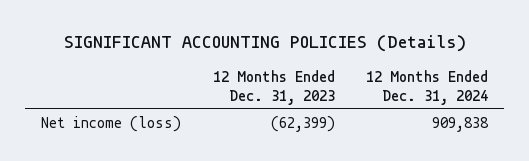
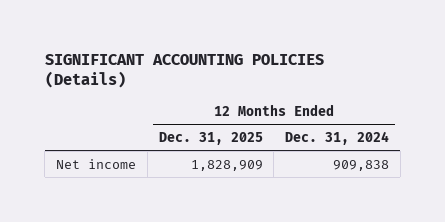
[212,69,335,105] 12 Months Ended Dec. 31, 2023 -> none
none -> [158,131,263,145] Dec. 31, 2025
[40,116,181,133] Net income (loss) -> [56,158,137,169] Net income

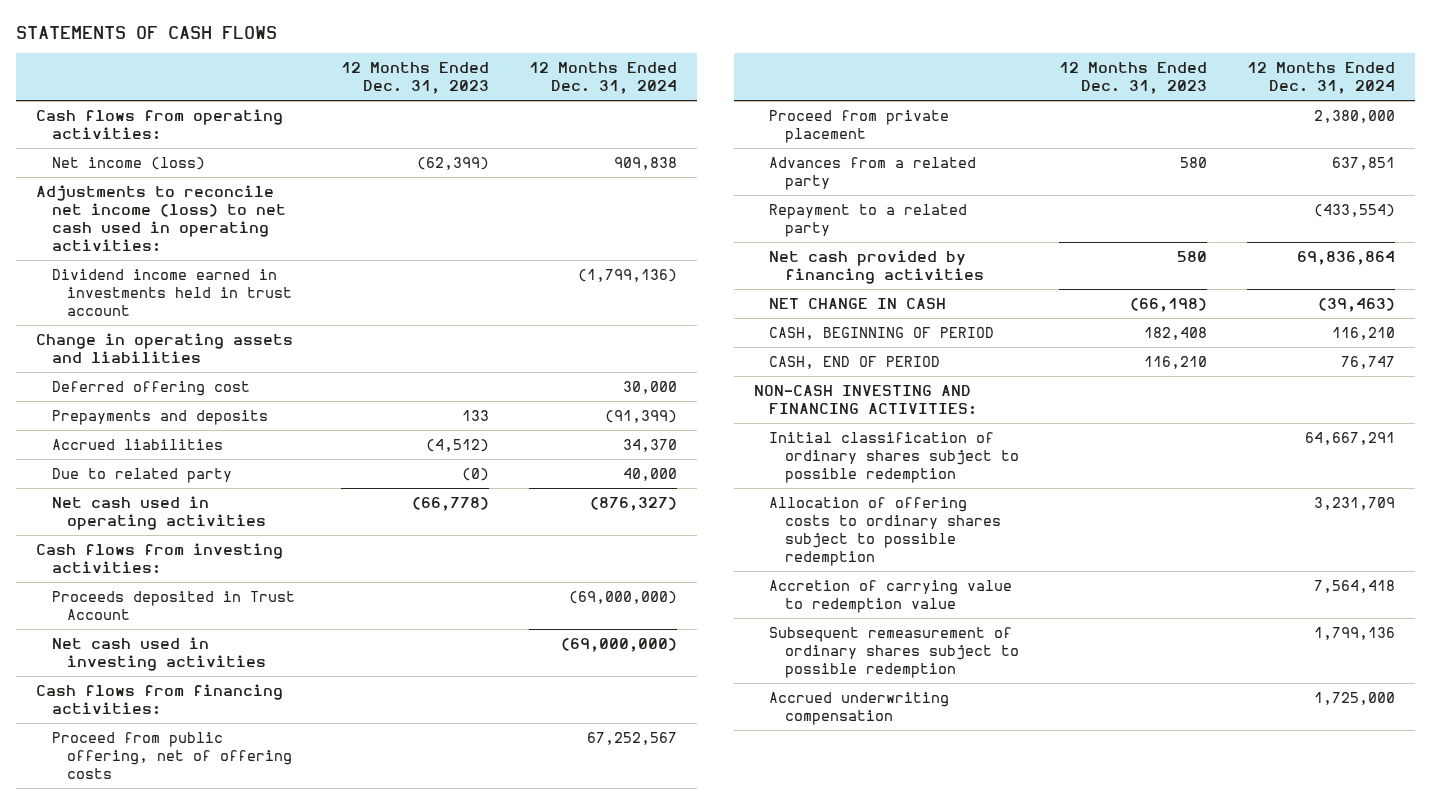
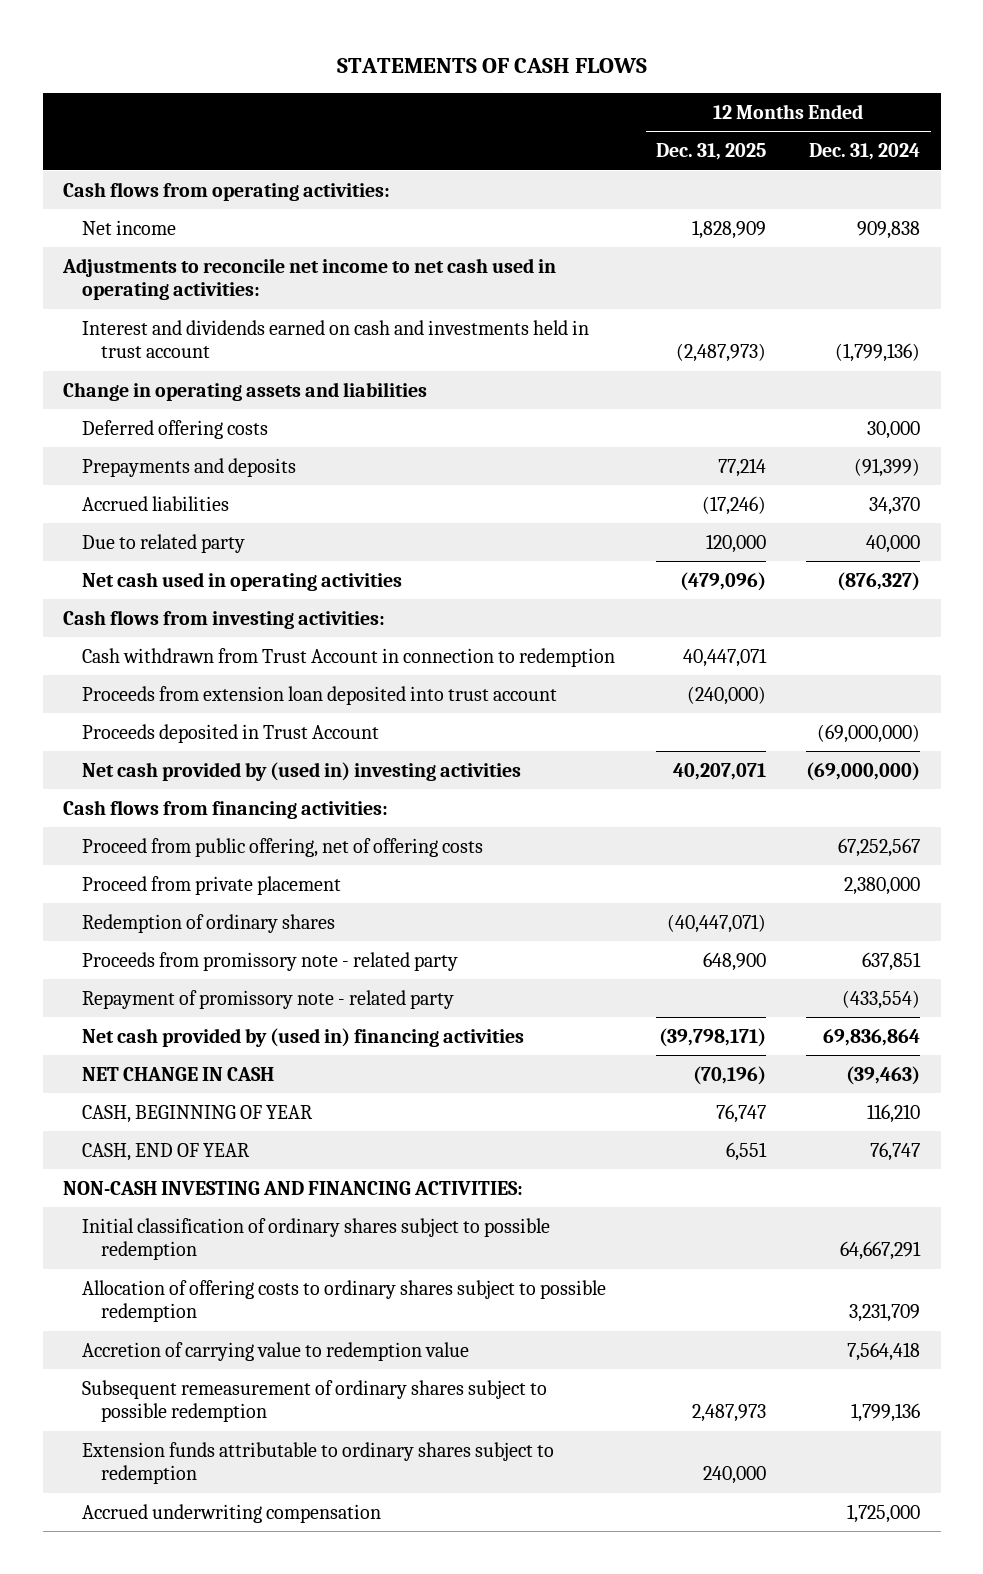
[341,62,490,95] 12 Months Ended Dec. 31, 2023 -> none
none -> [655,143,766,161] Dec. 31, 2025
[51,156,205,170] Net income (loss) -> [81,219,176,235] Net income
[36,184,286,252] Adjustments to reconcile net income (loss) to net cash used in operating activities: -> [61,257,556,301] Adjustments to reconcile net income to net cash used in operating activities:
[51,268,293,316] Dividend income earned in investments held in trust account -> [81,319,589,359] Interest and dividends earned on cash and investments held in trust account
[51,380,250,396] Deferred offering cost -> [81,419,268,439] Deferred offering costs
none -> [81,647,615,667] Cash withdrawn from Trust Account in connection to redemption
none -> [81,685,557,705] Proceeds from extension loan deposited into trust account
[51,636,267,671] Net cash used in investing activities -> [81,761,521,781] Net cash provided by (used in) investing activities
none -> [81,913,335,933] Redemption of ordinary shares
[769,156,977,190] Advances from a related party -> [81,951,458,971] Proceeds from promissory note - related party
[769,203,968,237] Repayment to a related party -> [81,989,454,1009] Repayment of promissory note - related party
[769,249,984,284] Net cash provided by financing activities -> [81,1027,524,1047] Net cash provided by (used in) financing activities
[769,326,995,340] CASH, BEGINNING OF PERIOD -> [81,1104,313,1123] CASH, BEGINNING OF YEAR
[769,355,941,369] CASH, END OF PERIOD -> [81,1142,250,1161] CASH, END OF YEAR
none -> [81,1441,554,1485] Extension funds attributable to ordinary shares subject to redemption

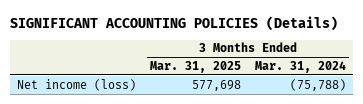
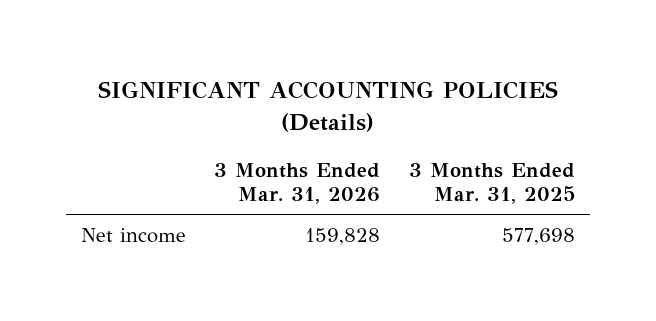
[254,60,346,73] Mar. 31, 2024 -> none
none -> [214,163,381,205] 3 Months Ended Mar. 31, 2026
[17,78,137,91] Net income (loss) -> [80,228,186,244] Net income

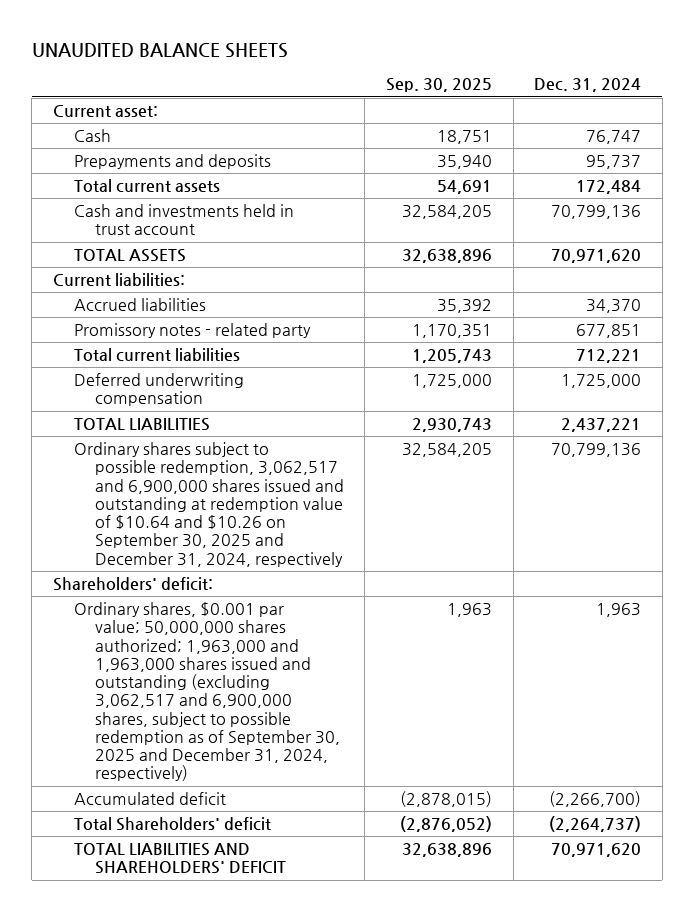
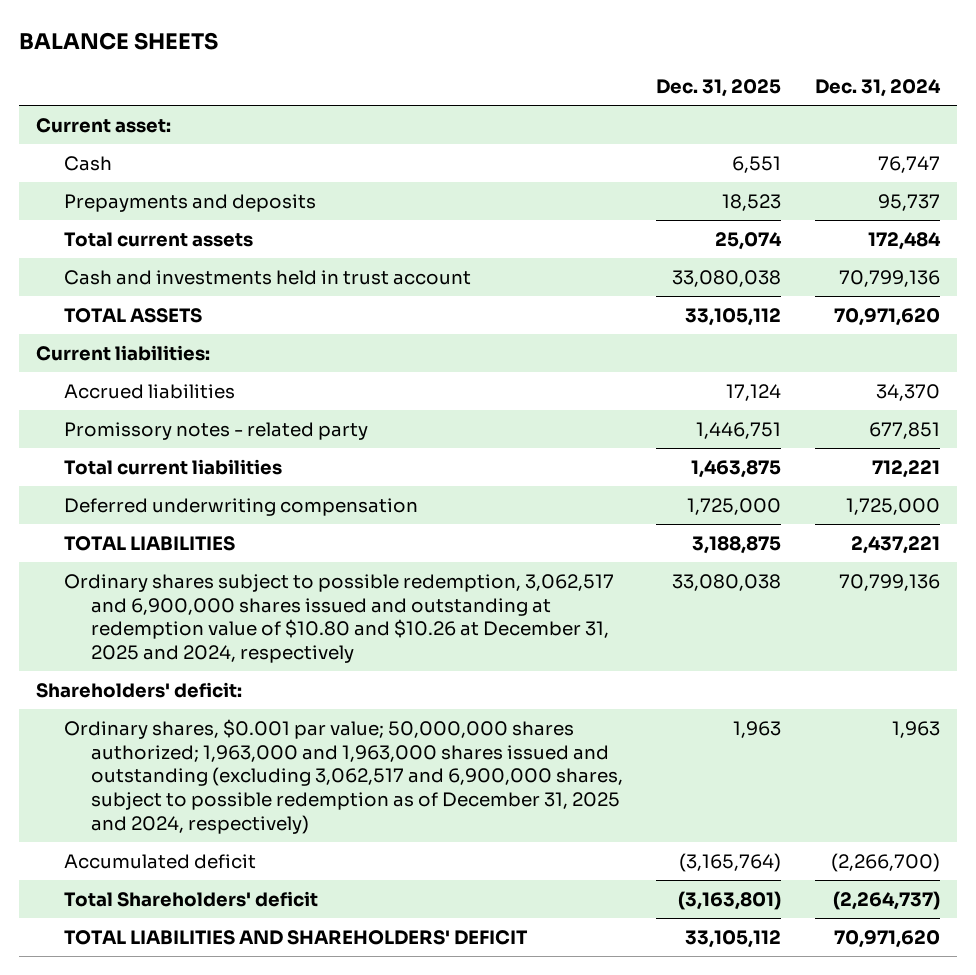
[31,42,288,58] UNAUDITED BALANCE SHEETS -> [19,31,219,50] BALANCE SHEETS
[386,78,493,93] Sep. 30, 2025 -> none
none -> [656,79,782,98] Dec. 31, 2025
[73,442,344,567] Ordinary shares subject to possible redemption, 3,062,517 and 6,900,000 shares issued and outstanding at redemption value of $10.64 and $10.26 on September 30, 2025 and December 31, 2024, respectively -> [63,573,614,664] Ordinary shares subject to possible redemption, 3,062,517 and 6,900,000 shares issued and outstanding at redemption value of $10.80 and $10.26 at December 31, 2025 and 2024, respectively
[73,602,340,782] Ordinary shares, $0.001 par value; 50,000,000 shares authorized; 1,963,000 and 1,963,000 shares issued and outstanding (excluding 3,062,517 and 6,900,000 shares, subject to possible redemption as of September 30, 2025 and December 31, 2024, respectively) -> [63,718,623,834] Ordinary shares, $0.001 par value; 50,000,000 shares authorized; 1,963,000 and 1,963,000 shares issued and outstanding (excluding 3,062,517 and 6,900,000 shares, subject to possible redemption as of December 31, 2025 and 2024, respectively)

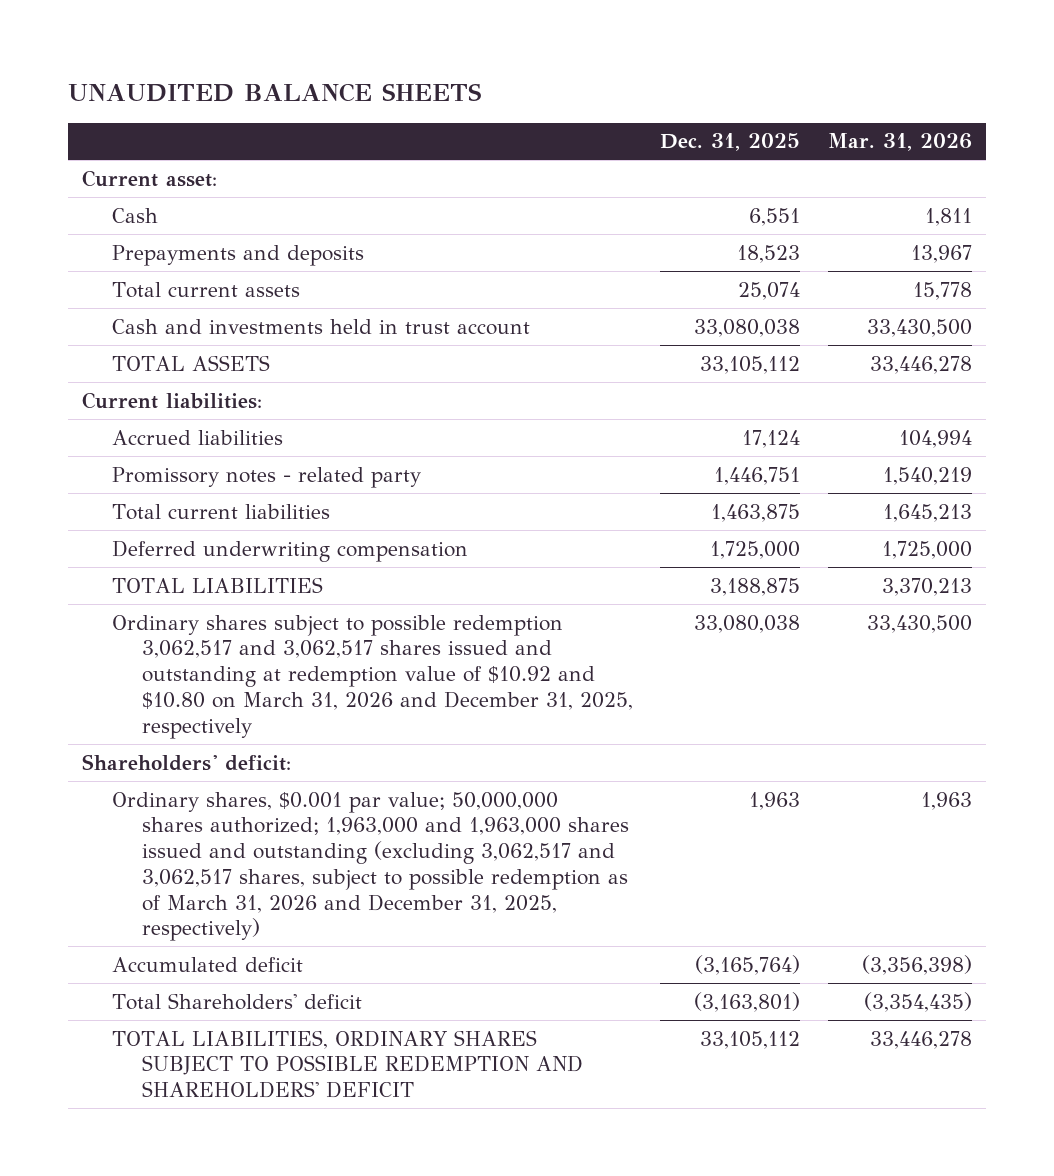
[19,31,219,50] BALANCE SHEETS -> [68,83,482,103] UNAUDITED BALANCE SHEETS
[814,79,941,98] Dec. 31, 2024 -> none
none -> [827,133,972,152] Mar. 31, 2026
[63,573,614,664] Ordinary shares subject to possible redemption, 3,062,517 and 6,900,000 shares issued and outstanding at redemption value of $10.80 and $10.26 at December 31, 2025 and 2024, respectively -> [111,614,633,739] Ordinary shares subject to possible redemption 3,062,517 and 3,062,517 shares issued and outstanding at redemption value of $10.92 and $10.80 on March 31, 2026 and December 31, 2025, respectively
[63,718,623,834] Ordinary shares, $0.001 par value; 50,000,000 shares authorized; 1,963,000 and 1,963,000 shares issued and outstanding (excluding 3,062,517 and 6,900,000 shares, subject to possible redemption as of December 31, 2025 and 2024, respectively) -> [111,791,629,942] Ordinary shares, $0.001 par value; 50,000,000 shares authorized; 1,963,000 and 1,963,000 shares issued and outstanding (excluding 3,062,517 and 3,062,517 shares, subject to possible redemption as of March 31, 2026 and December 31, 2025, respectively)
[63,929,528,945] TOTAL LIABILITIES AND SHAREHOLDERS' DEFICIT -> [111,1029,583,1099] TOTAL LIABILITIES, ORDINARY SHARES SUBJECT TO POSSIBLE REDEMPTION AND SHAREHOLDERS' DEFICIT

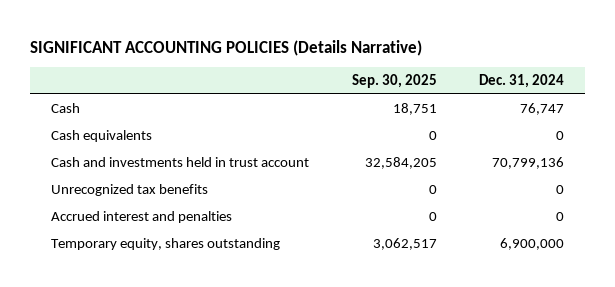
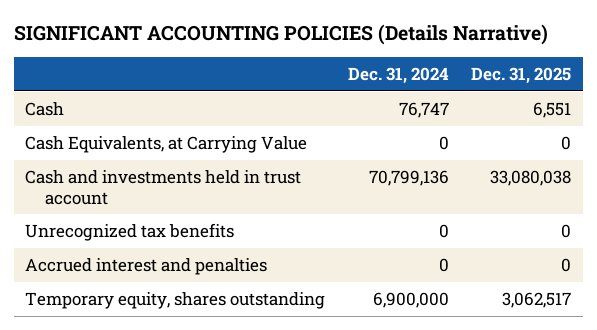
[351,74,437,89] Sep. 30, 2025 -> none
none -> [471,66,572,84] Dec. 31, 2025
[51,130,153,143] Cash equivalents -> [25,136,308,154] Cash Equivalents, at Carrying Value

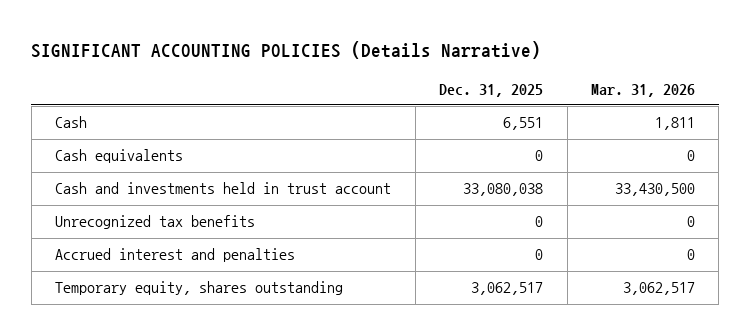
[347,66,449,84] Dec. 31, 2024 -> none
none -> [591,83,696,97] Mar. 31, 2026
[25,136,308,154] Cash Equivalents, at Carrying Value -> [55,149,184,164] Cash equivalents

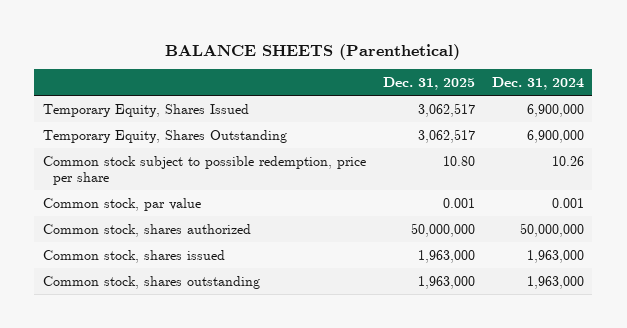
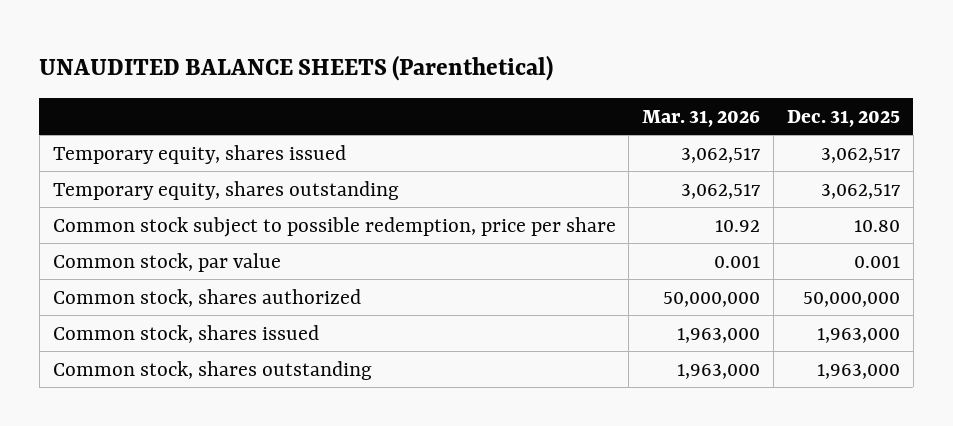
[165,43,461,60] BALANCE SHEETS (Parenthetical) -> [39,55,554,82] UNAUDITED BALANCE SHEETS (Parenthetical)
[491,77,584,91] Dec. 31, 2024 -> none
none -> [642,109,761,127] Mar. 31, 2026
[42,103,249,117] Temporary Equity, Shares Issued -> [52,144,346,164] Temporary equity, shares issued
[42,129,287,143] Temporary Equity, Shares Outstanding -> [52,180,399,200] Temporary equity, shares outstanding

